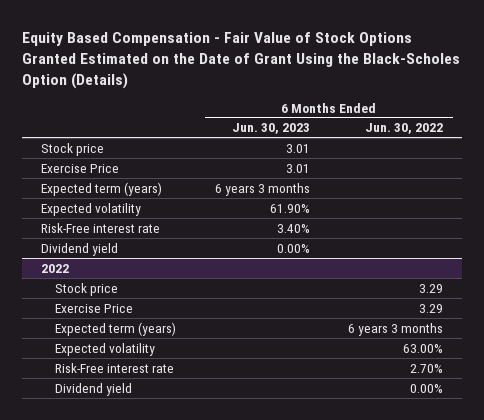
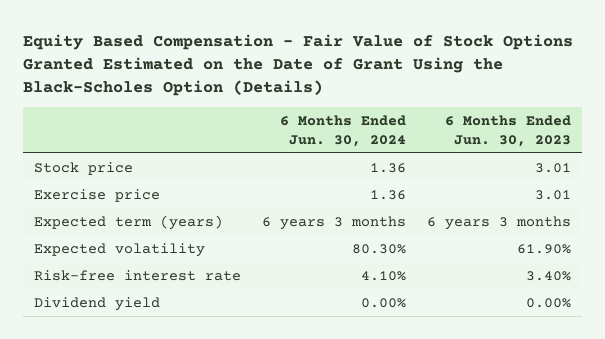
[365,123,444,135] Jun. 30, 2022 -> none
none -> [280,115,407,147] 6 Months Ended Jun. 30, 2024
[41,163,120,173] Exercise Price -> [33,188,160,202] Exercise price
[41,222,161,233] Risk-Free interest rate -> [33,269,241,281] Risk-free interest rate
[41,263,70,273] 2022 -> none
[55,282,119,296] Stock price -> none
[55,303,134,313] Exercise Price -> none
[55,321,177,336] Expected term (years) -> none
[55,342,156,356] Expected volatility -> none
[55,362,175,373] Risk-Free interest rate -> none
[55,382,133,396] Dividend yield -> none

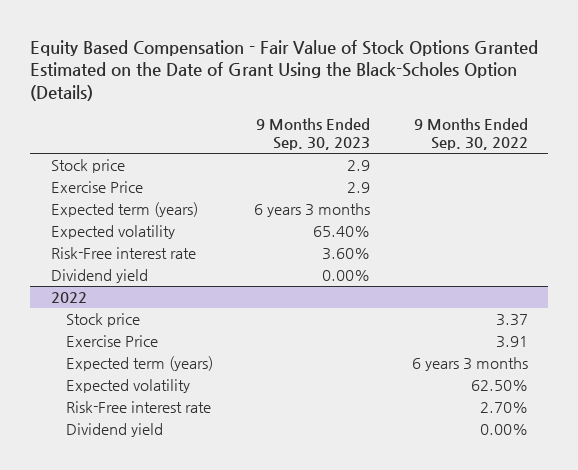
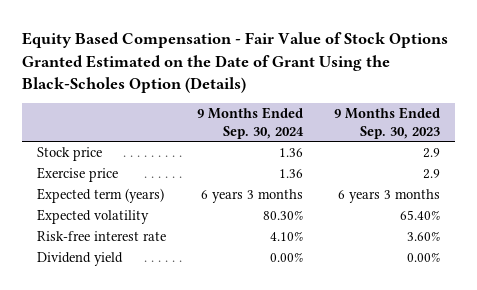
[413,117,528,151] 9 Months Ended Sep. 30, 2022 -> none
none -> [197,107,305,139] 9 Months Ended Sep. 30, 2024
[50,181,143,194] Exercise Price -> [37,167,119,183] Exercise price
[50,247,196,260] Risk-Free interest rate -> [37,231,167,242] Risk-free interest rate
[50,292,87,304] 2022 -> none
[66,313,141,328] Stock price -> none
[66,335,159,348] Exercise Price -> none
[66,356,214,372] Expected term (years) -> none
[66,379,191,394] Expected volatility -> none
[66,401,212,414] Risk-Free interest rate -> none
[66,423,164,438] Dividend yield -> none

